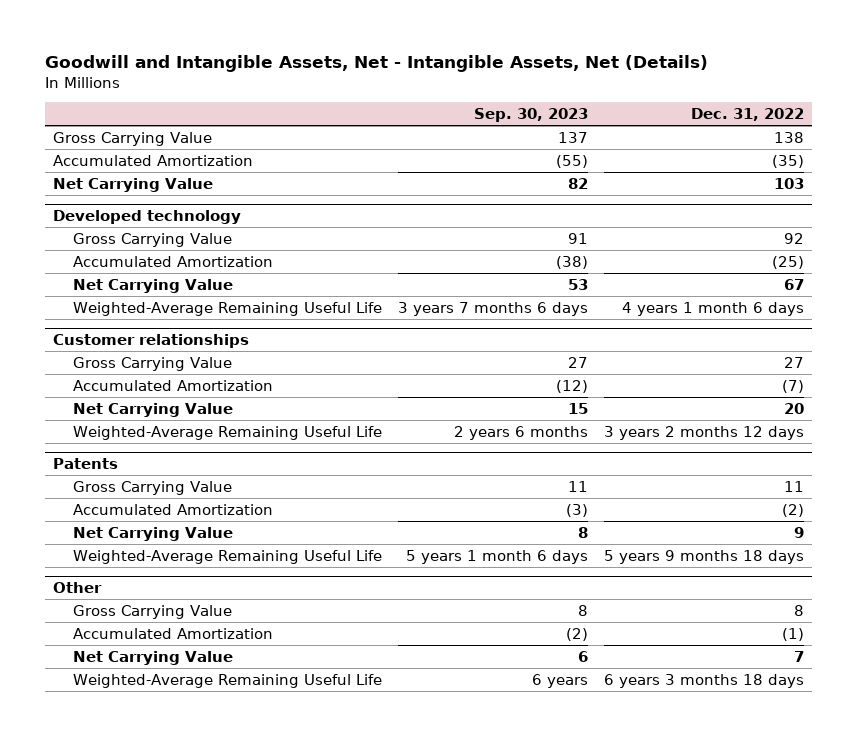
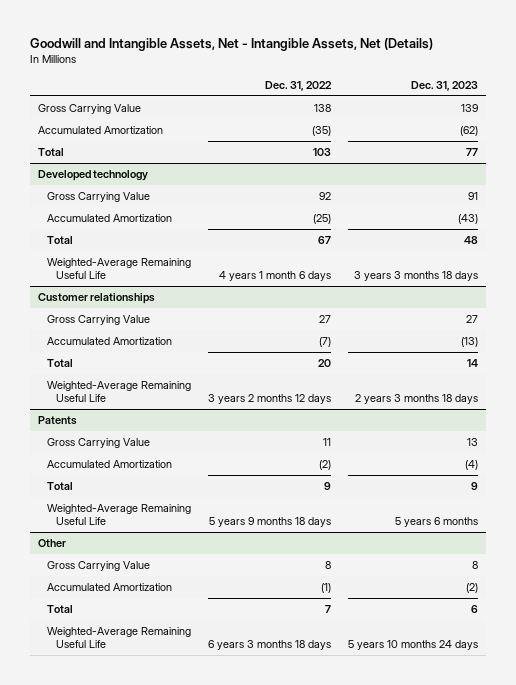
[474,108,589,123] Sep. 30, 2023 -> none
none -> [410,80,478,91] Dec. 31, 2023
[53,177,214,192] Net Carrying Value -> [38,148,65,157] Total
[72,278,233,293] Net Carrying Value -> [47,236,74,245] Total
[72,402,233,417] Net Carrying Value -> [47,359,74,368] Total
[72,526,233,541] Net Carrying Value -> [47,482,74,491] Total
[72,650,233,665] Net Carrying Value -> [47,605,74,614] Total

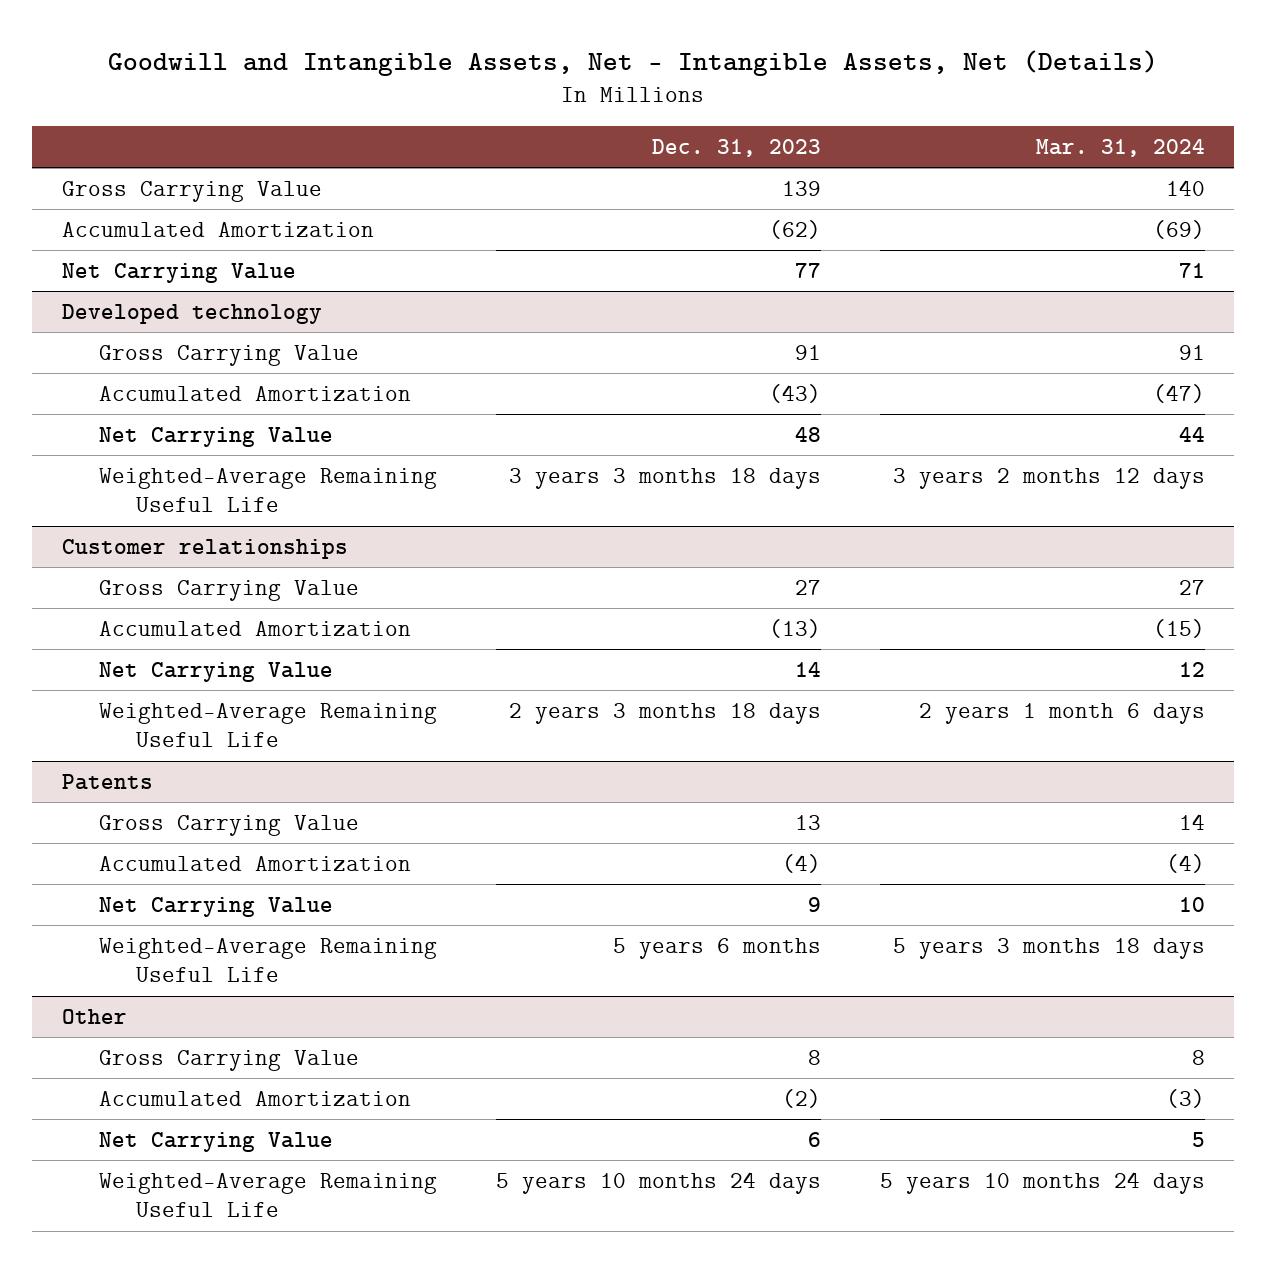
[264,80,332,91] Dec. 31, 2022 -> none
none -> [1035,139,1205,158] Mar. 31, 2024
[38,148,65,157] Total -> [61,263,296,284] Net Carrying Value
[47,236,74,245] Total -> [98,427,333,448] Net Carrying Value
[47,359,74,368] Total -> [98,662,333,683] Net Carrying Value
[47,482,74,491] Total -> [98,897,333,918] Net Carrying Value
[47,605,74,614] Total -> [98,1132,333,1153] Net Carrying Value

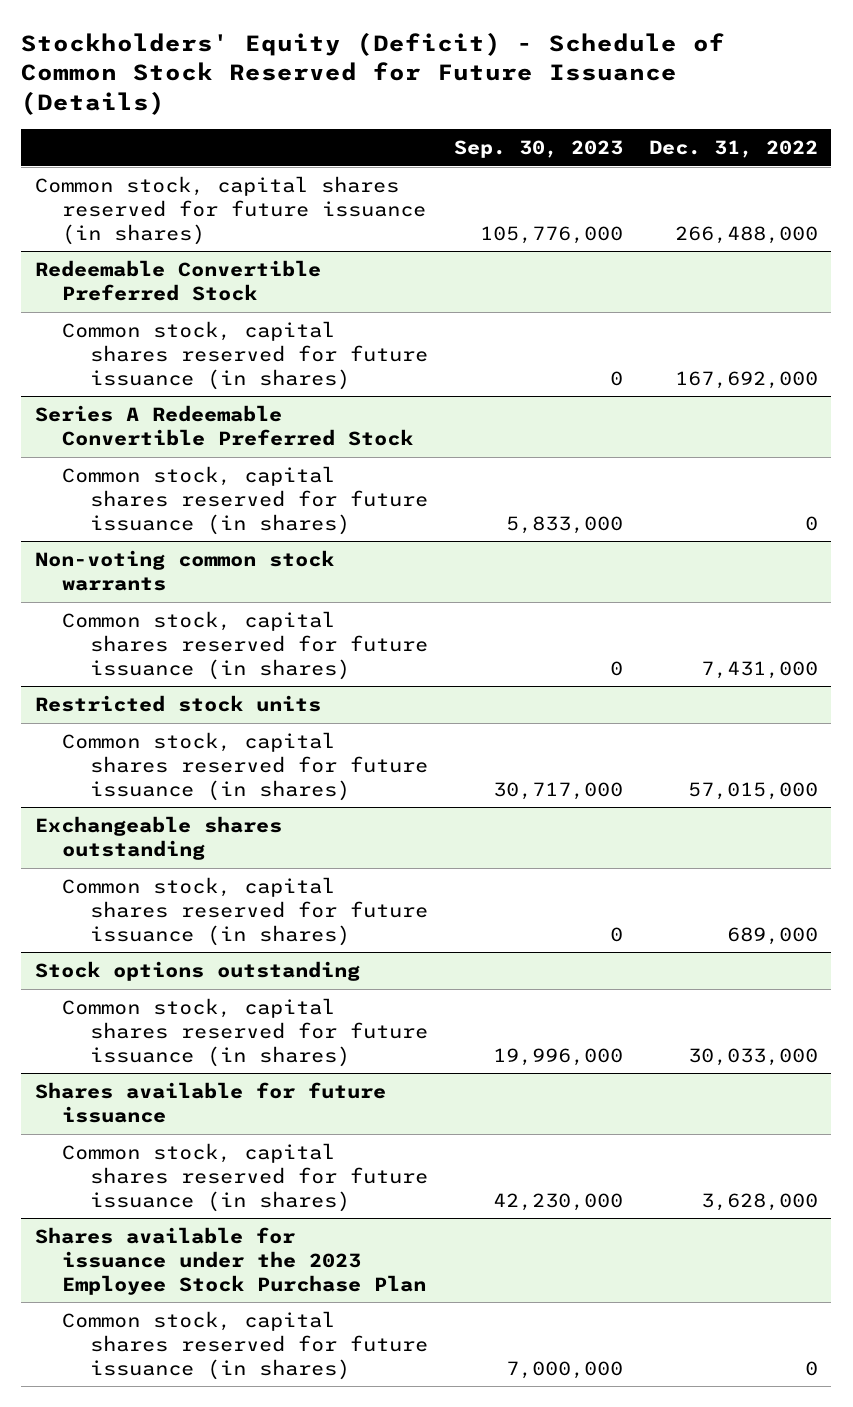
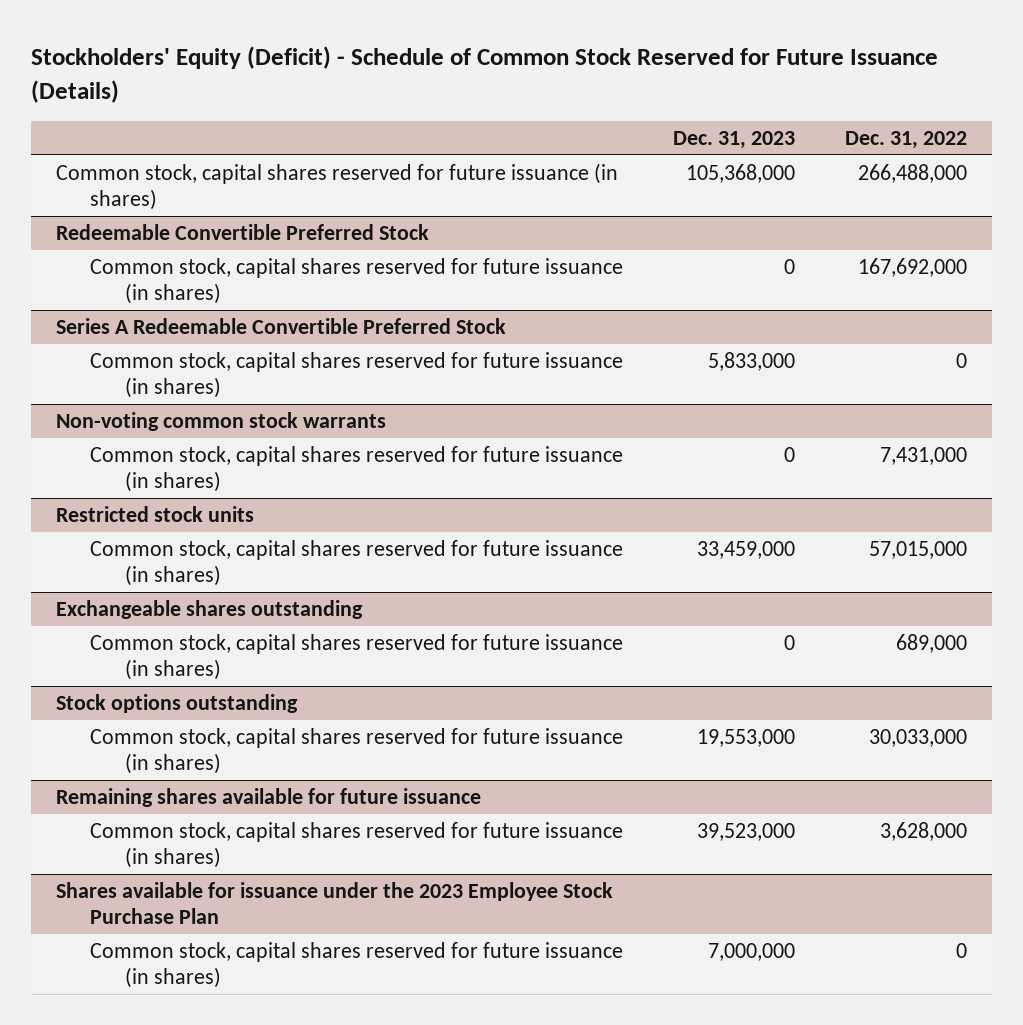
[453,139,623,158] Sep. 30, 2023 -> none
none -> [673,130,796,149] Dec. 31, 2023
[34,1082,386,1123] Shares available for future issuance -> [55,788,481,808] Remaining shares available for future issuance

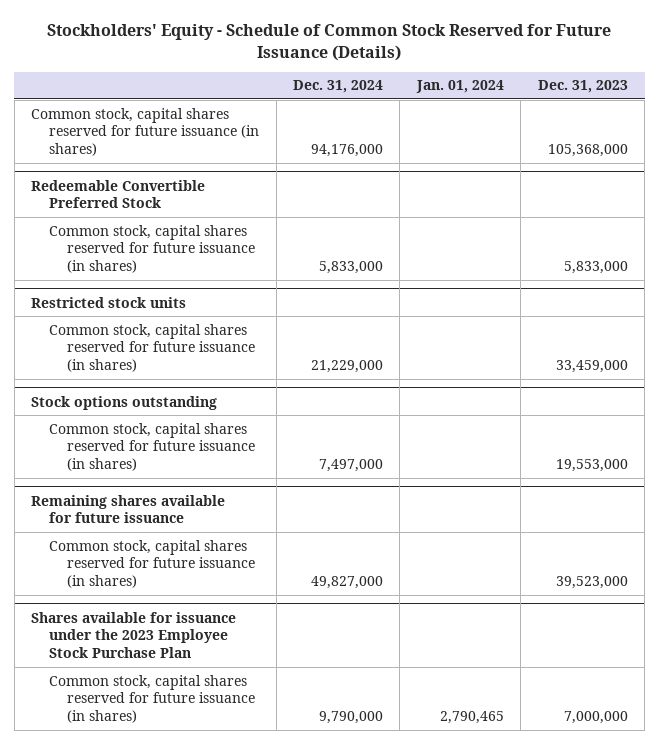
[30,45,938,103] Stockholders' Equity (Deficit) - Schedule of Common Stock Reserved for Future Issuance (Details) -> [47,23,612,61] Stockholders' Equity - Schedule of Common Stock Reserved for Future Issuance (Details)
[845,130,968,149] Dec. 31, 2022 -> none
none -> [293,80,384,94] Dec. 31, 2024
none -> [415,80,504,94] Jan. 01, 2024
[90,258,624,305] Common stock, capital shares reserved for future issuance (in shares) -> none
[55,318,506,335] Series A Redeemable Convertible Preferred Stock -> none
[55,412,386,432] Non-voting common stock warrants -> none
[90,446,624,493] Common stock, capital shares reserved for future issuance (in shares) -> none
[55,600,363,620] Exchangeable shares outstanding -> none
[90,634,624,681] Common stock, capital shares reserved for future issuance (in shares) -> none

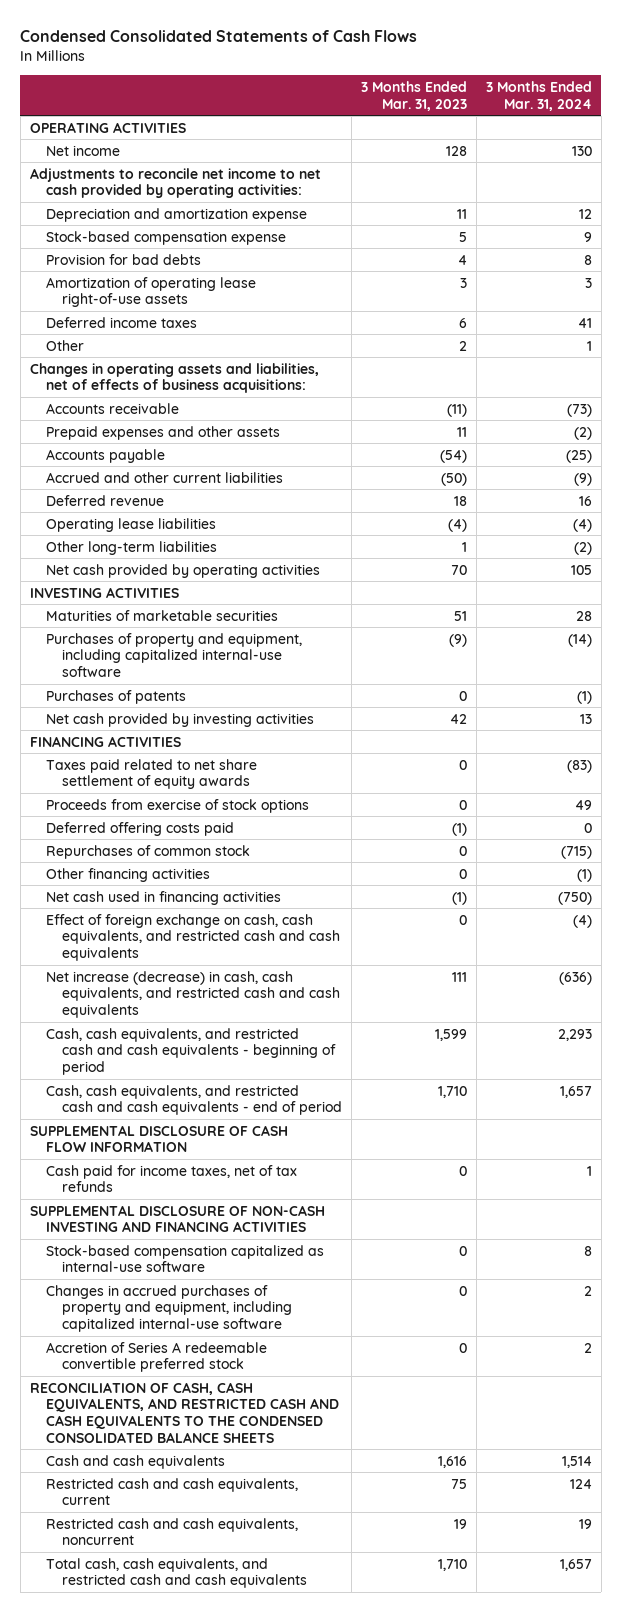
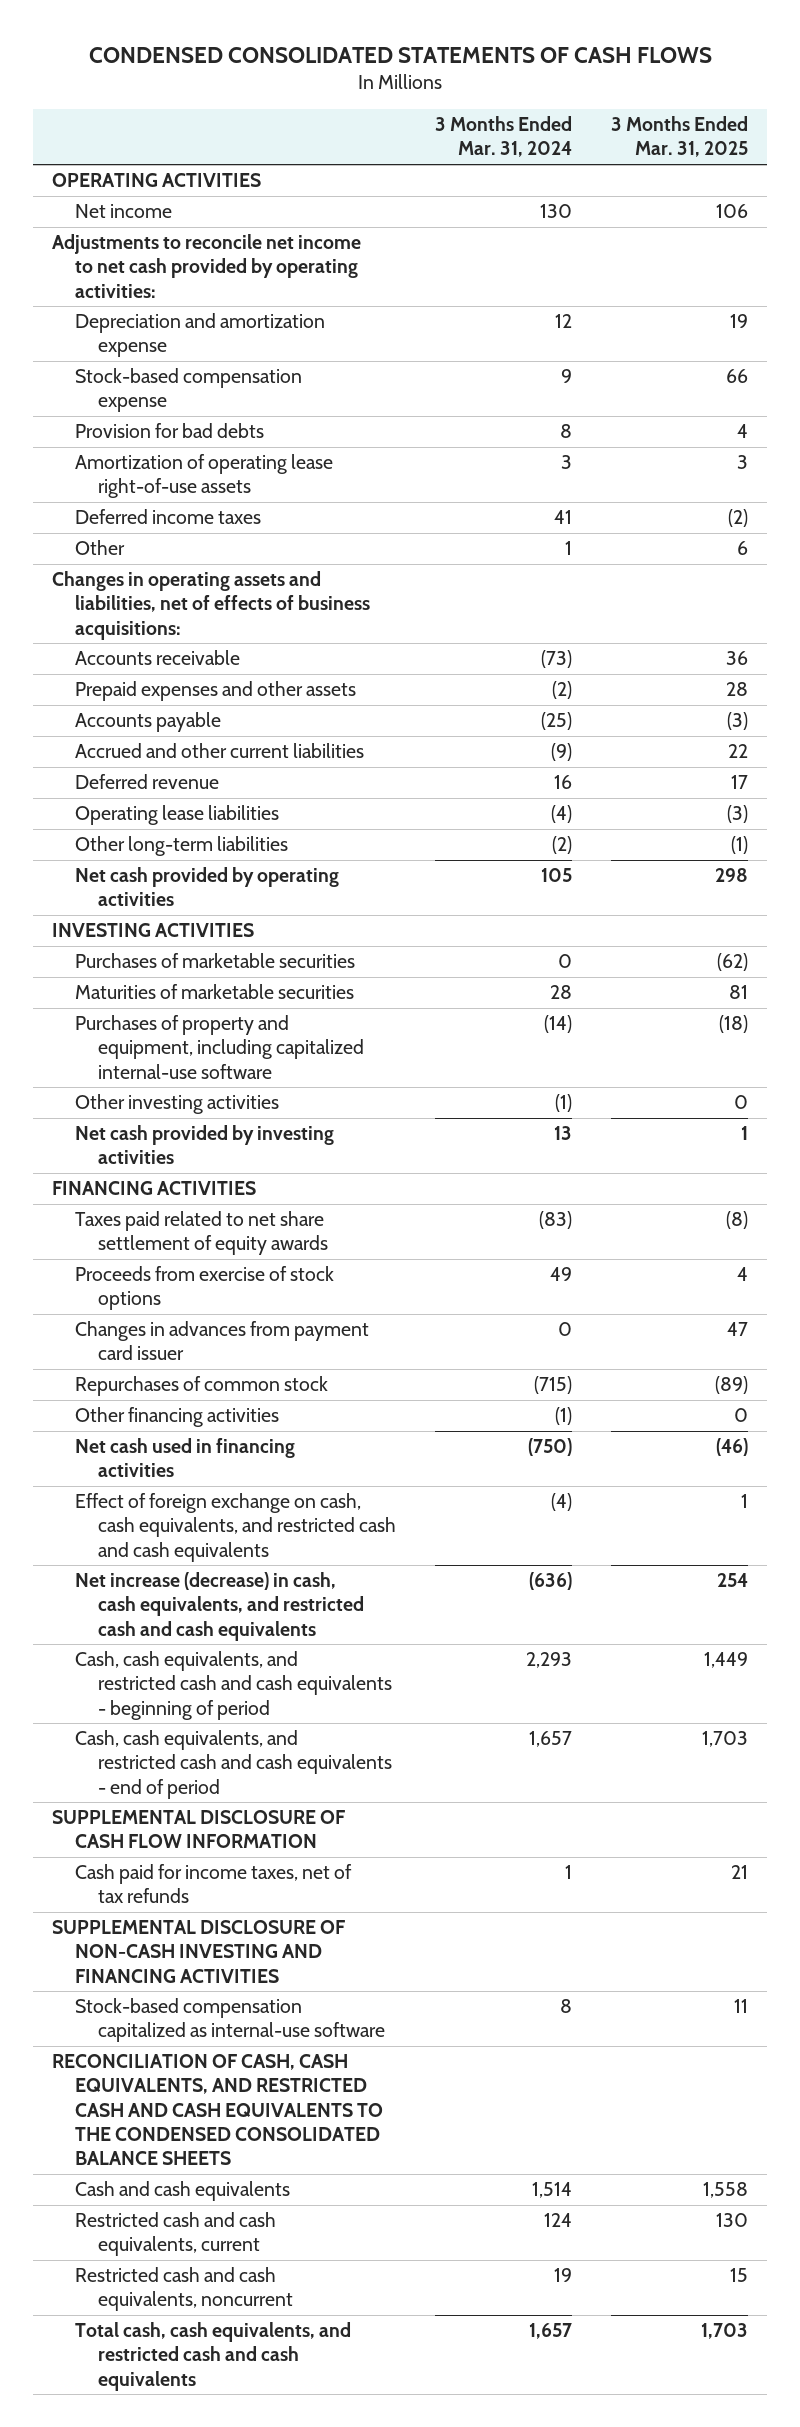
[20,30,418,43] Condensed Consolidated Statements of Cash Flows -> [89,47,713,64] CONDENSED CONSOLIDATED STATEMENTS OF CASH FLOWS
[360,81,467,111] 3 Months Ended Mar. 31, 2023 -> none
none -> [610,116,748,158] 3 Months Ended Mar. 31, 2025
none -> [75,953,356,969] Purchases of marketable securities
[45,689,186,704] Purchases of patents -> none
none -> [75,1094,280,1115] Other investing activities
[45,821,234,836] Deferred offering costs paid -> none
none -> [75,1321,370,1361] Changes in advances from payment card issuer
[45,1284,292,1332] Changes in accrued purchases of property and equipment, including capitalized internal-use software -> none
[45,1341,267,1373] Accretion of Series A redeemable convertible preferred stock -> none

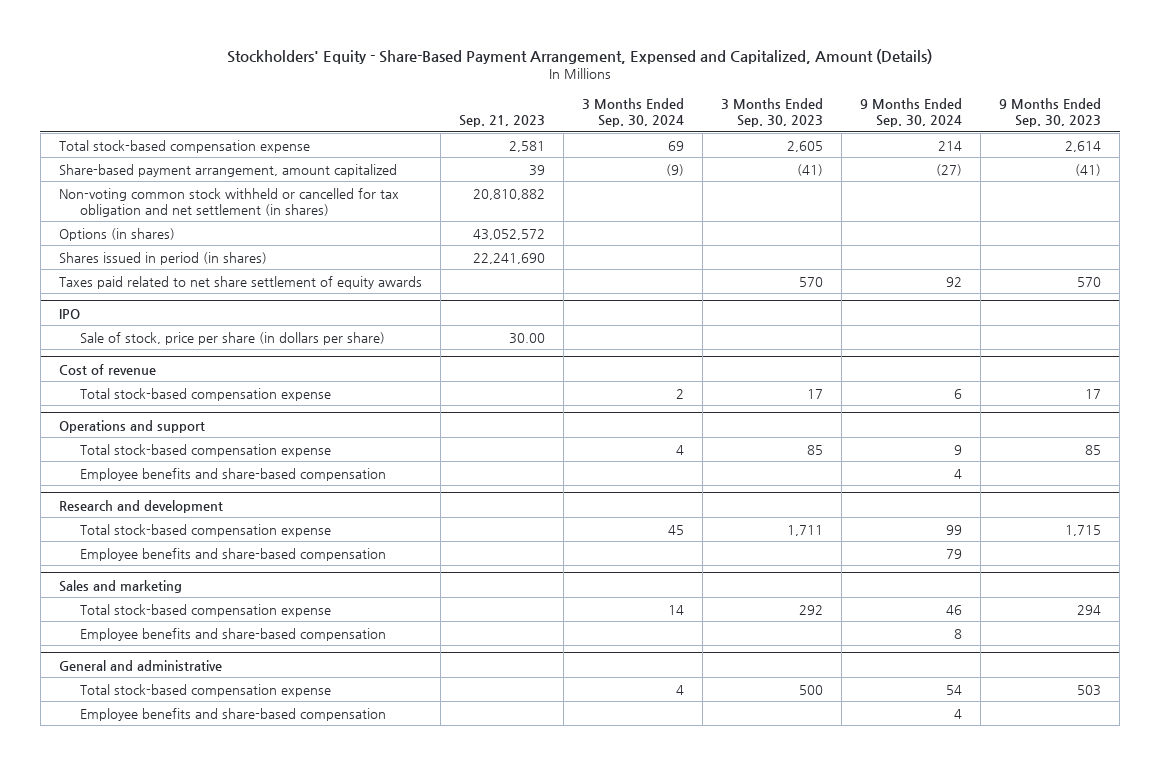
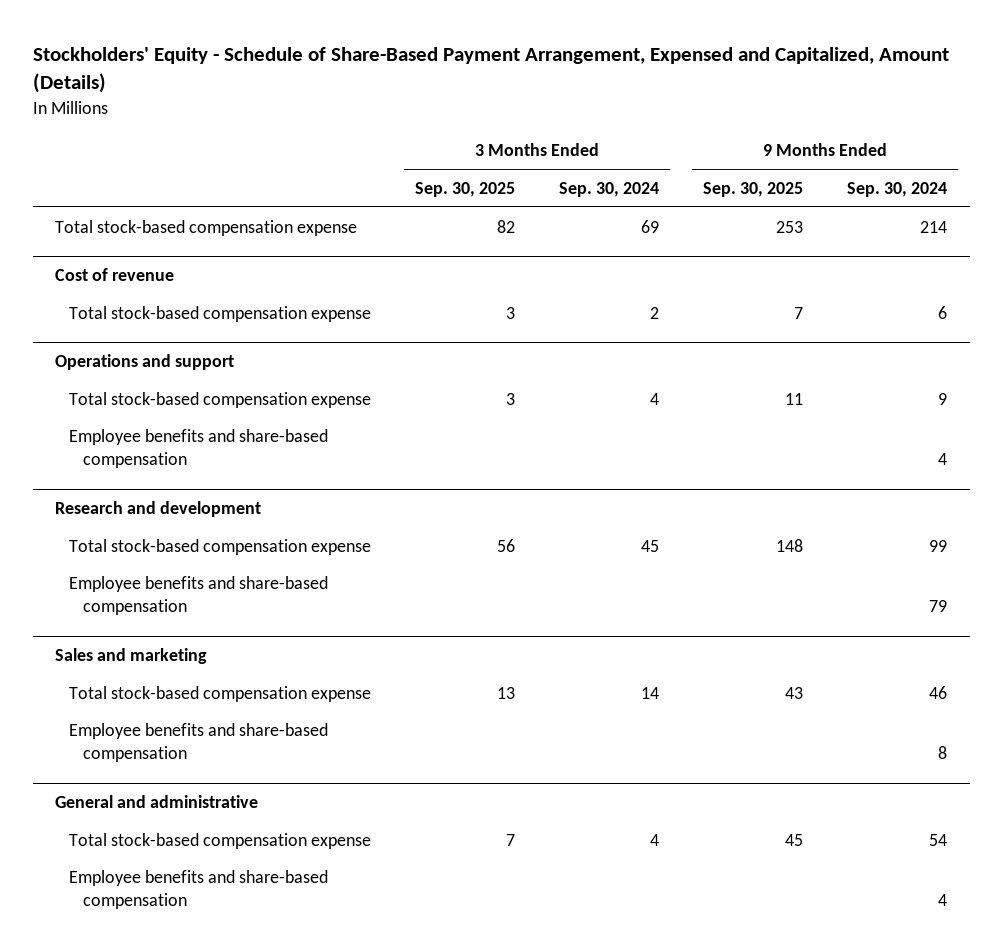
[227,48,933,64] Stockholders' Equity - Share-Based Payment Arrangement, Expensed and Capitalized, Amount (Details) -> [33,47,950,94] Stockholders' Equity - Schedule of Share-Based Payment Arrangement, Expensed and Capitalized, Amount (Details)
[458,115,545,128] Sep. 21, 2023 -> none
[721,98,824,128] 3 Months Ended Sep. 30, 2023 -> none
[999,98,1102,128] 9 Months Ended Sep. 30, 2023 -> none
none -> [415,181,516,197] Sep. 30, 2025
none -> [703,181,804,197] Sep. 30, 2025
[58,163,397,177] Share-based payment arrangement, amount capitalized -> none
[58,187,399,217] Non-voting common stock withheld or cancelled for tax obligation and net settlement (in shares) -> none
[58,227,175,241] Options (in shares) -> none
[58,251,267,265] Shares issued in period (in shares) -> none
[58,275,422,289] Taxes paid related to net share settlement of equity awards -> none
[58,308,80,319] IPO -> none
[79,331,385,345] Sale of stock, price per share (in dollars per share) -> none

